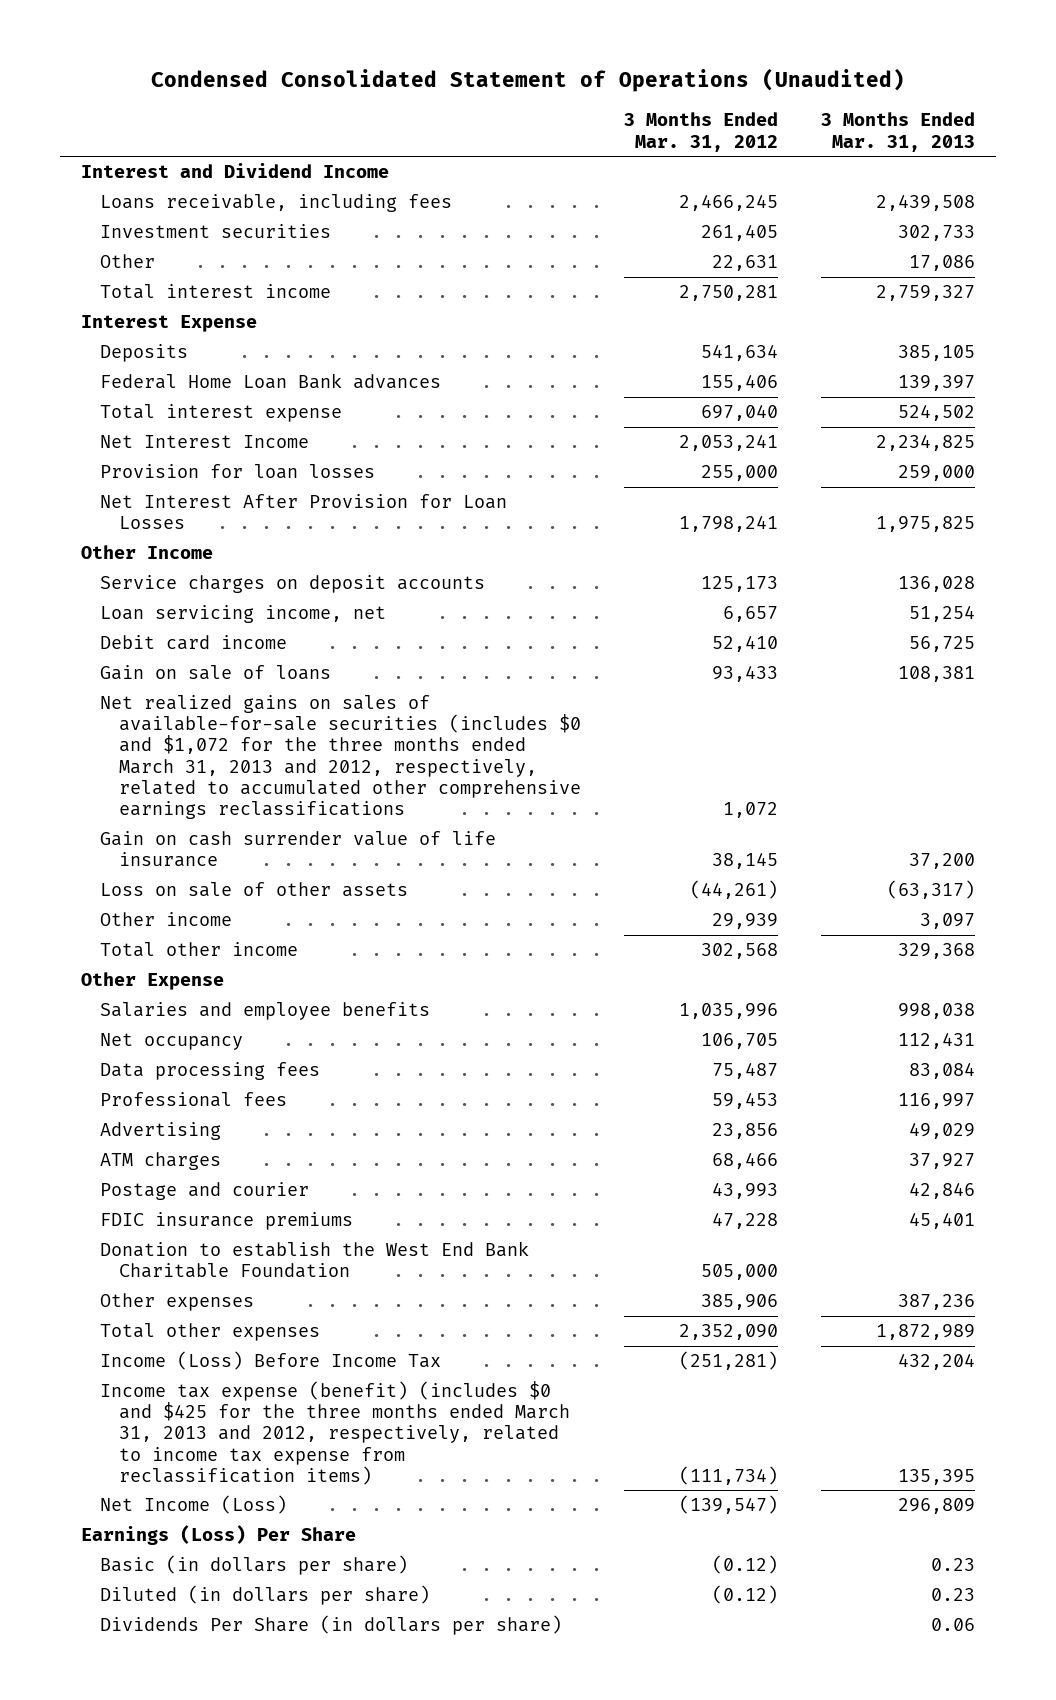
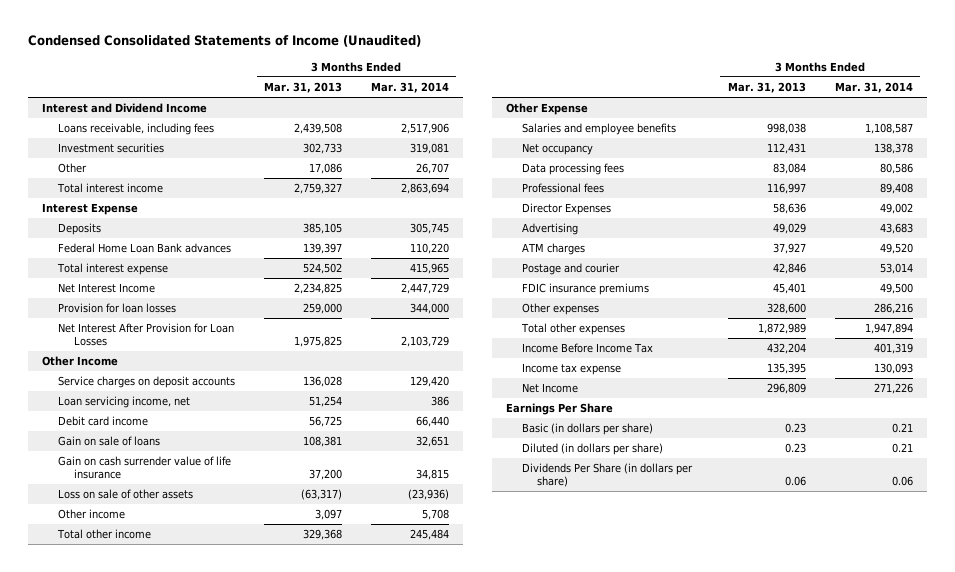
[151,68,906,93] Condensed Consolidated Statement of Operations (Unaudited) -> [27,35,421,48] Condensed Consolidated Statements of Income (Unaudited)
[623,112,778,152] 3 Months Ended Mar. 31, 2012 -> none
none -> [370,82,449,94] Mar. 31, 2014
[99,695,581,819] Net realized gains on sales of available-for-sale securities (includes $0 and $1,072 for the three months ended March 31, 2013 and 2012, respectively, related to accumulated other comprehensive earnings reclassifications -> none
none -> [521,203,611,216] Director Expenses
[99,1241,529,1279] Donation to establish the West End Bank Charitable Foundation -> none
[897,1294,975,1311] 387,236 -> [766,303,806,315] 328,600
[99,1351,441,1371] Income (Loss) Before Income Tax -> [521,343,653,354] Income Before Income Tax
[99,1381,570,1485] Income tax expense (benefit) (includes $0 and $425 for the three months ended March 31, 2013 and 2012, respectively, related to income tax expense from reclassification items) -> [521,363,621,376] Income tax expense
[99,1495,287,1515] Net Income (Loss) -> [521,383,578,394] Net Income
[81,1525,357,1546] Earnings (Loss) Per Share -> [506,403,614,416] Earnings Per Share

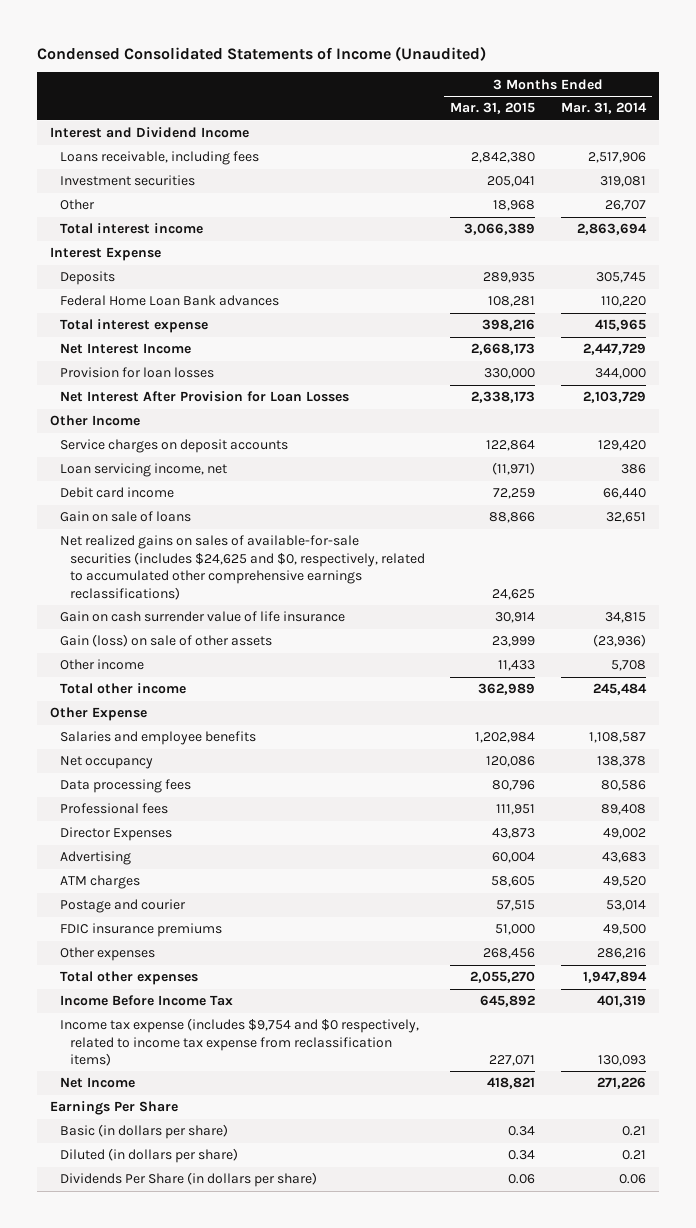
[263,82,342,94] Mar. 31, 2013 -> none
none -> [450,102,536,115] Mar. 31, 2015
none -> [59,535,425,600] Net realized gains on sales of available-for-sale securities (includes $24,625 and $0, respectively, related to accumulated other comprehensive earnings reclassifications)
[57,489,193,500] Loss on sale of other assets -> [59,634,272,648] Gain (loss) on sale of other assets
[521,363,621,376] Income tax expense -> [59,1018,419,1067] Income tax expense (includes $9,754 and $0 respectively, related to income tax expense from reclassification items)

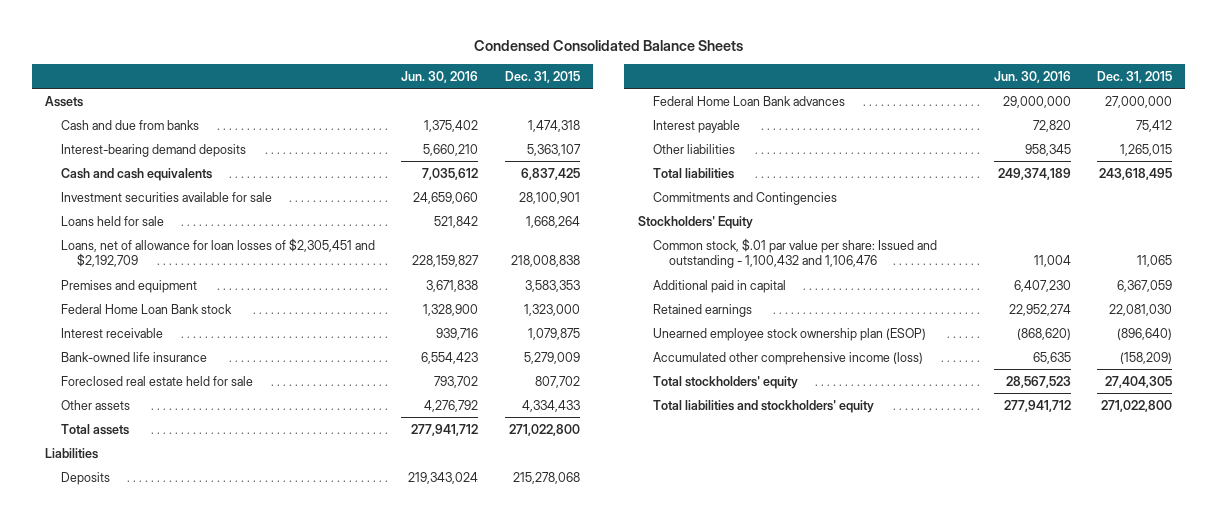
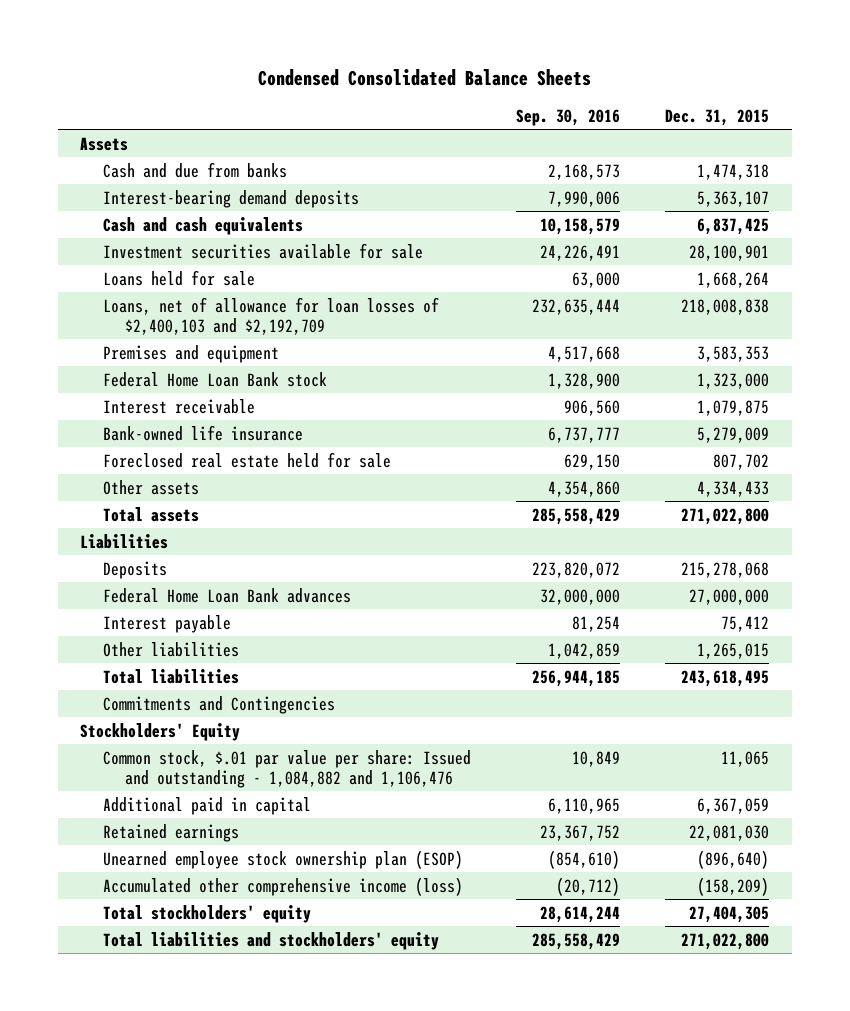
[401,70,479,83] Jun. 30, 2016 -> none
none -> [515,108,620,126] Sep. 30, 2016
[60,237,375,268] Loans, net of allowance for loan losses of $2,305,451 and $2,192,709 -> [102,296,439,335] Loans, net of allowance for loan losses of $2,400,103 and $2,192,709
[653,237,938,269] Common stock, $.01 par value per share: Issued and outstanding - 1,100,432 and 1,106,476 -> [102,749,471,788] Common stock, $.01 par value per share: Issued and outstanding - 1,084,882 and 1,106,476

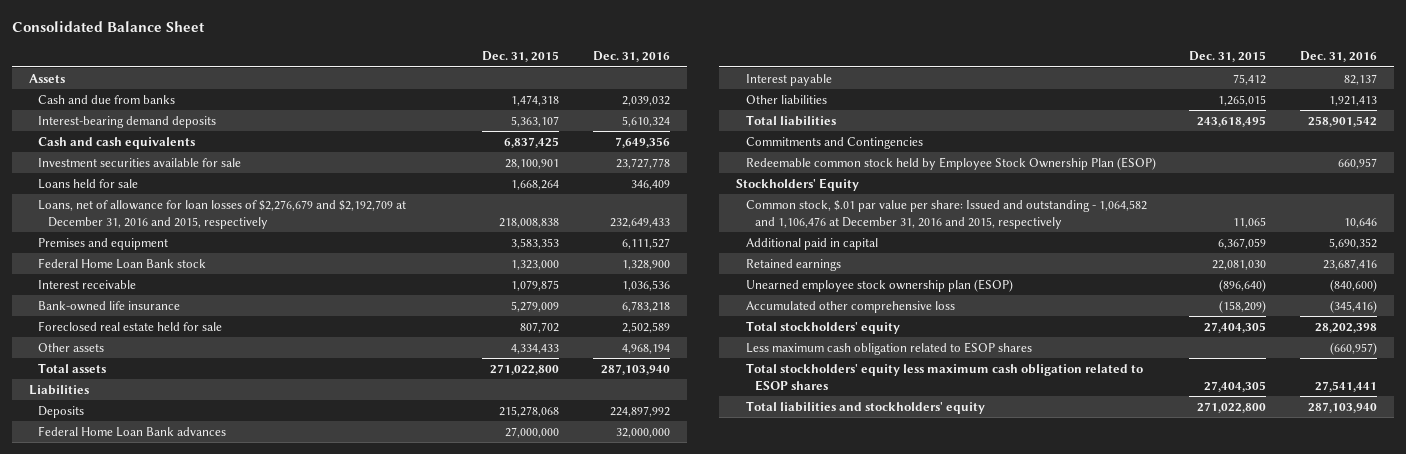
[257,68,591,86] Condensed Consolidated Balance Sheets -> [11,21,205,33] Consolidated Balance Sheet
[515,108,620,126] Sep. 30, 2016 -> none
none -> [592,51,670,63] Dec. 31, 2016
[102,296,439,335] Loans, net of allowance for loan losses of $2,400,103 and $2,192,709 -> [38,199,407,229] Loans, net of allowance for loan losses of $2,276,679 and $2,192,709 at December 31, 2016 and 2015, respectively
none -> [745,156,1156,170] Redeemable common stock held by Employee Stock Ownership Plan (ESOP)
[102,749,471,788] Common stock, $.01 par value per share: Issued and outstanding - 1,084,882 and 1,106,476 -> [745,199,1147,229] Common stock, $.01 par value per share: Issued and outstanding - 1,064,582 and 1,106,476 at December 31, 2016 and 2015, respectively
[102,876,463,896] Accumulated other comprehensive income (loss) -> [745,300,955,313] Accumulated other comprehensive loss
none -> [745,341,1032,355] Less maximum cash obligation related to ESOP shares
none -> [745,362,1143,391] Total stockholders' equity less maximum cash obligation related to ESOP shares

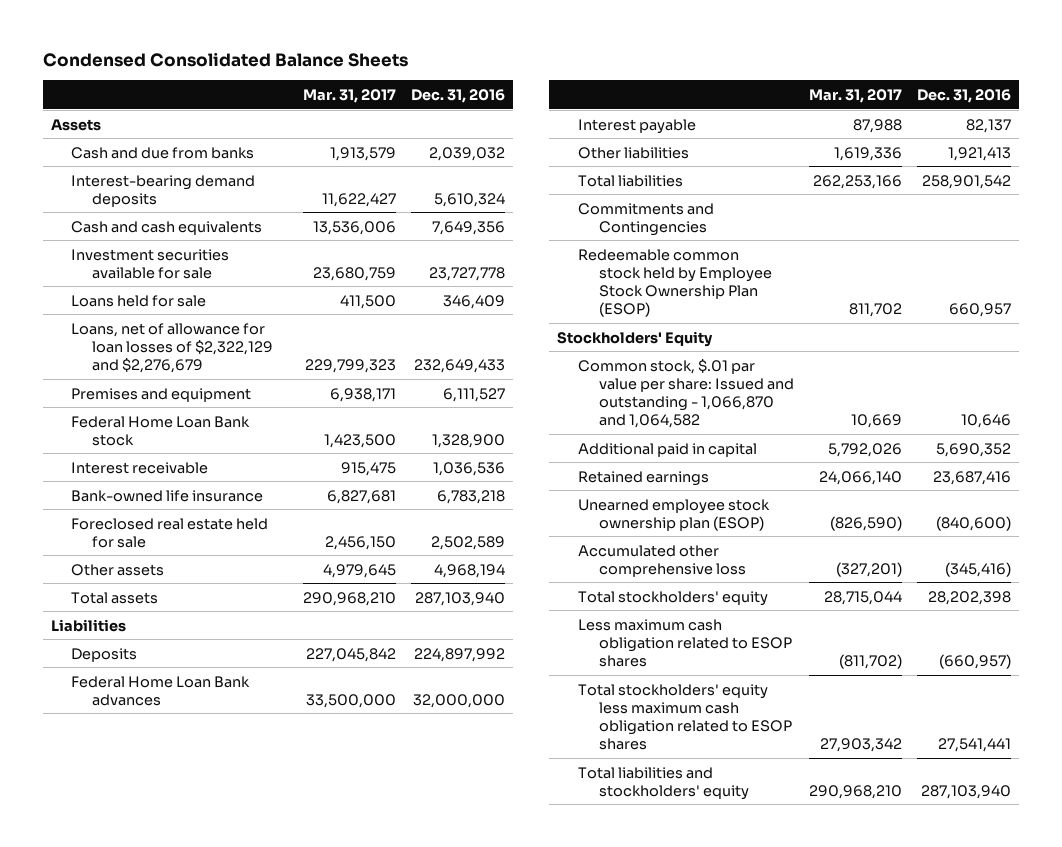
[11,21,205,33] Consolidated Balance Sheet -> [42,51,408,67] Condensed Consolidated Balance Sheets
[482,51,560,63] Dec. 31, 2015 -> none
none -> [302,89,396,104] Mar. 31, 2017
[38,199,407,229] Loans, net of allowance for loan losses of $2,276,679 and $2,192,709 at December 31, 2016 and 2015, respectively -> [71,322,274,373] Loans, net of allowance for loan losses of $2,322,129 and $2,276,679
[745,199,1147,229] Common stock, $.01 par value per share: Issued and outstanding - 1,064,582 and 1,106,476 at December 31, 2016 and 2015, respectively -> [577,358,794,428] Common stock, $.01 par value per share: Issued and outstanding - 1,066,870 and 1,064,582

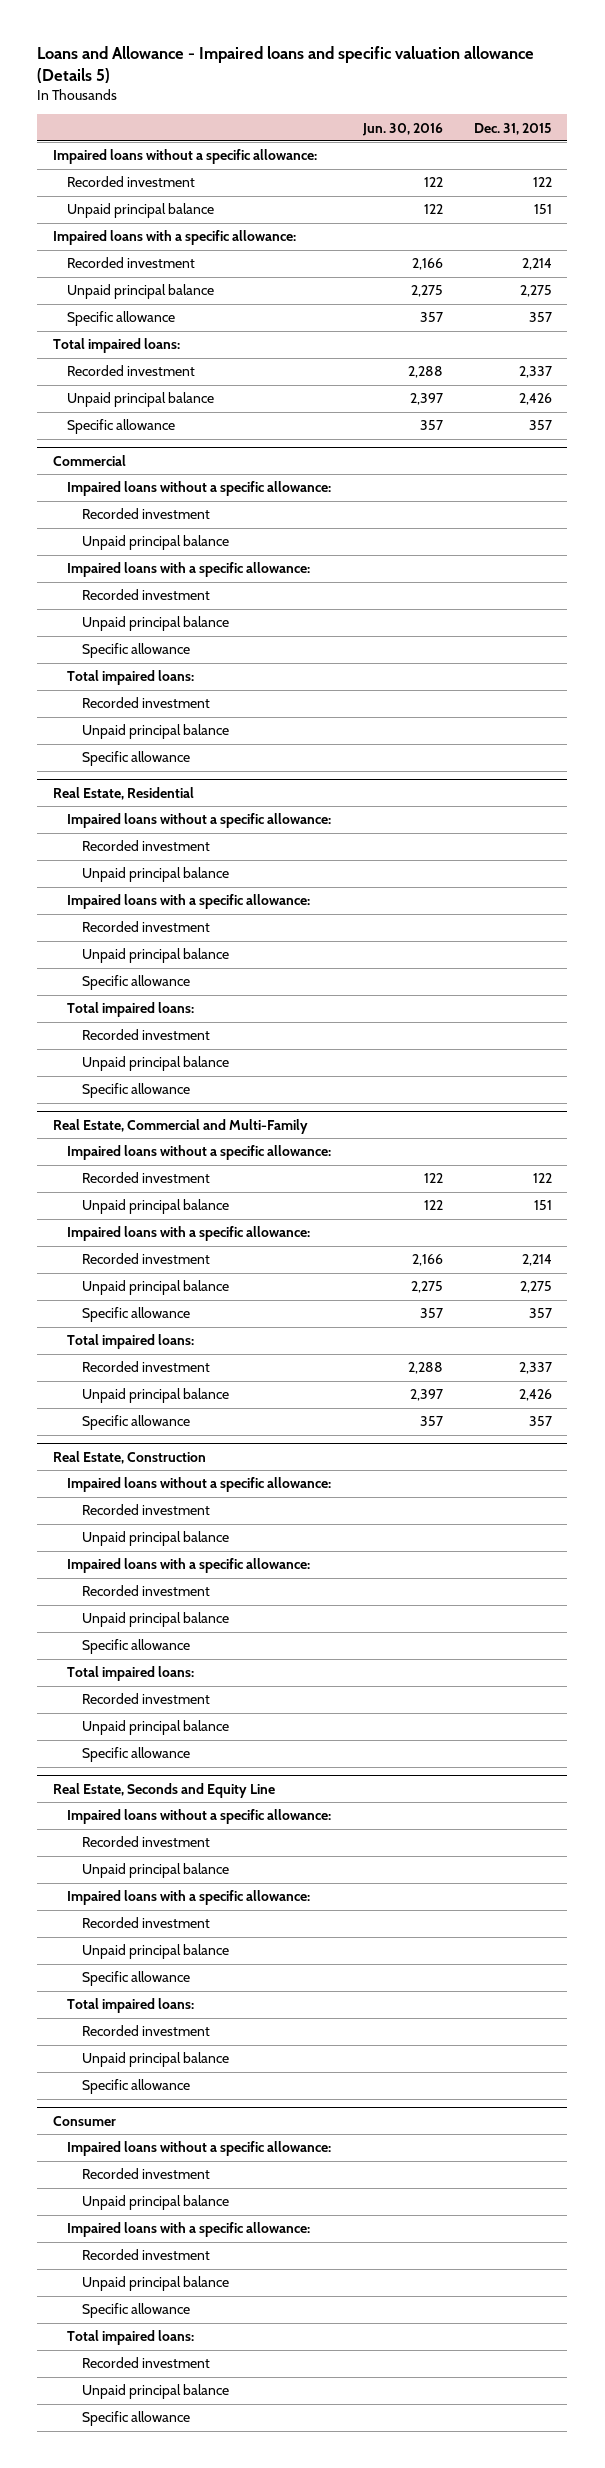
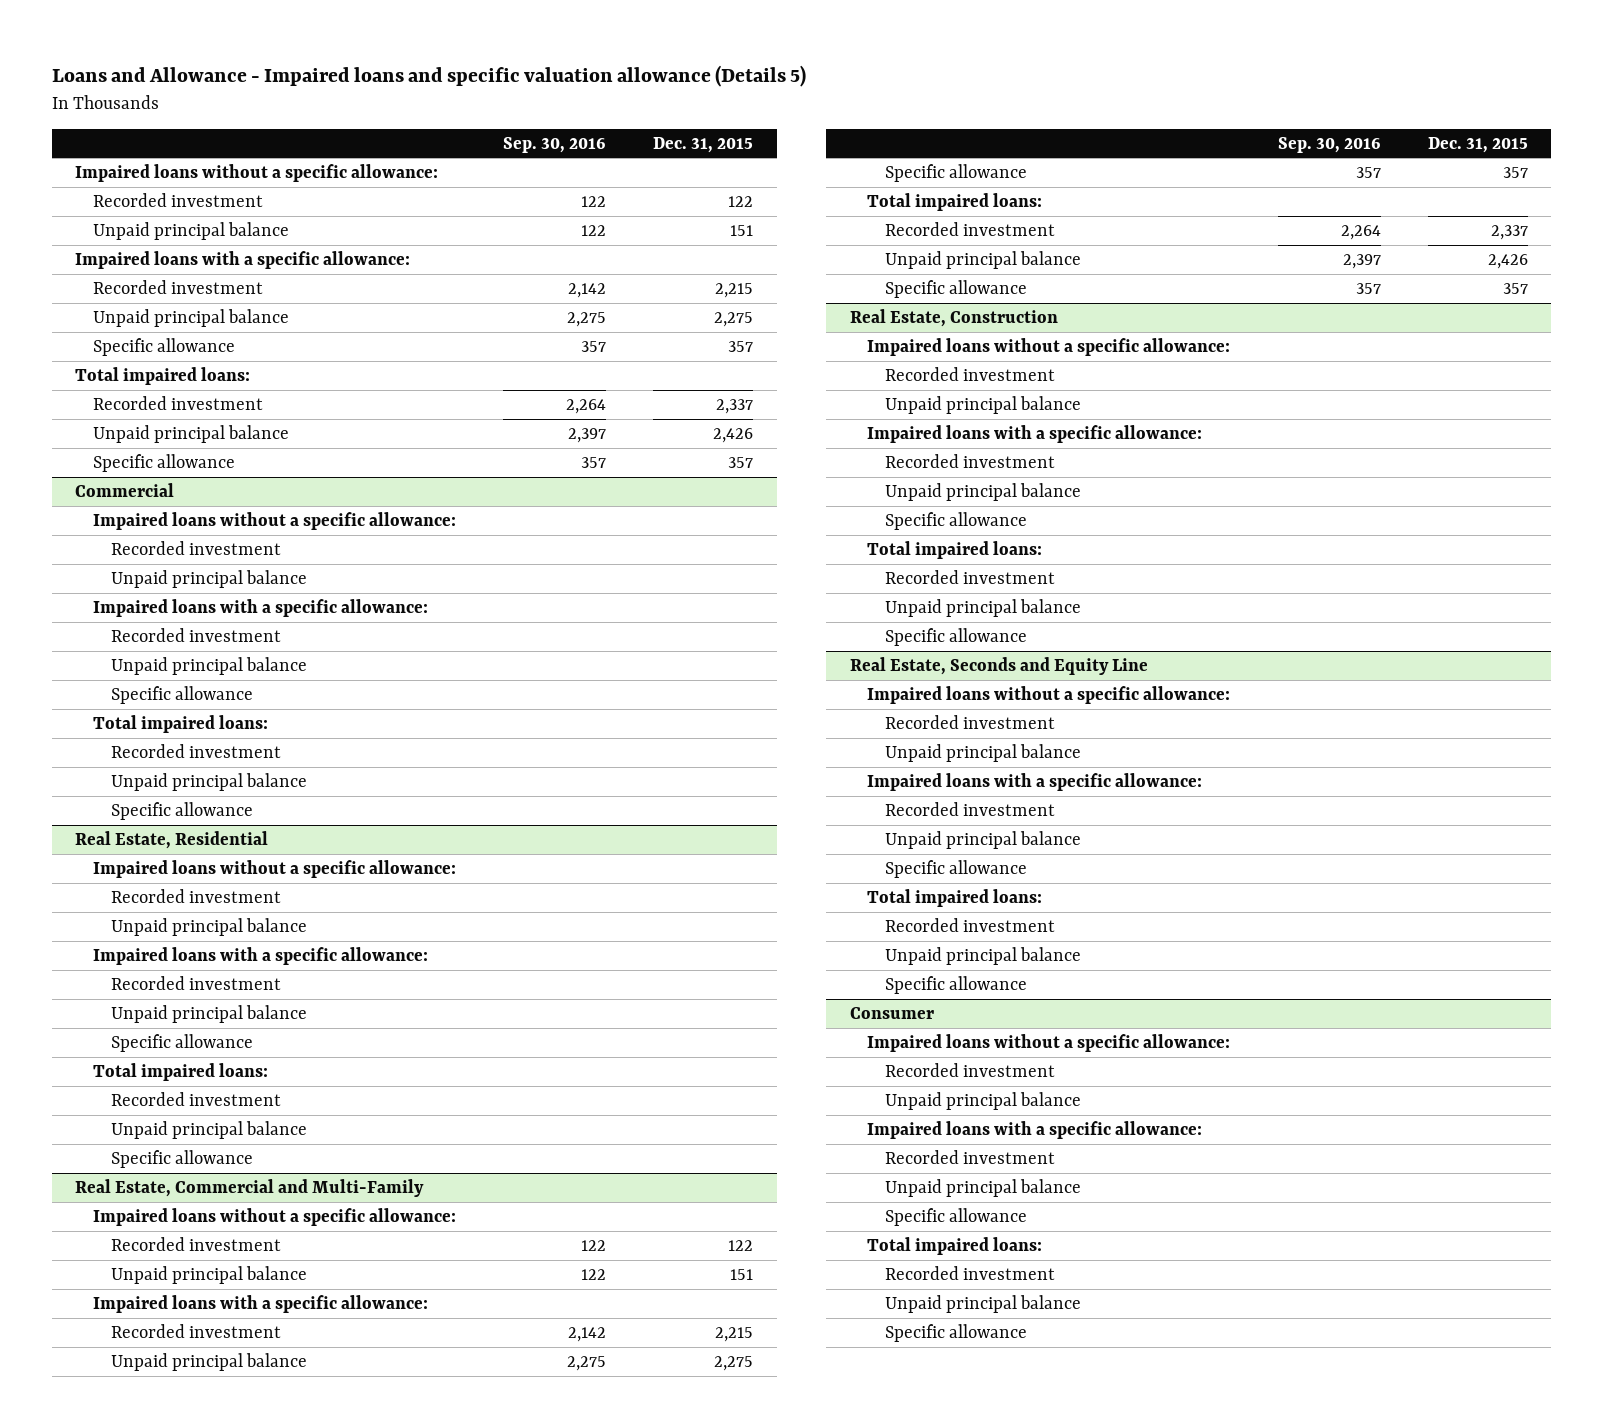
[361,122,443,136] Jun. 30, 2016 -> none
none -> [503,136,607,153] Sep. 30, 2016
[521,258,552,271] 2,214 -> [715,282,754,298] 2,215
[521,1254,552,1267] 2,214 -> [715,1326,754,1342] 2,215

